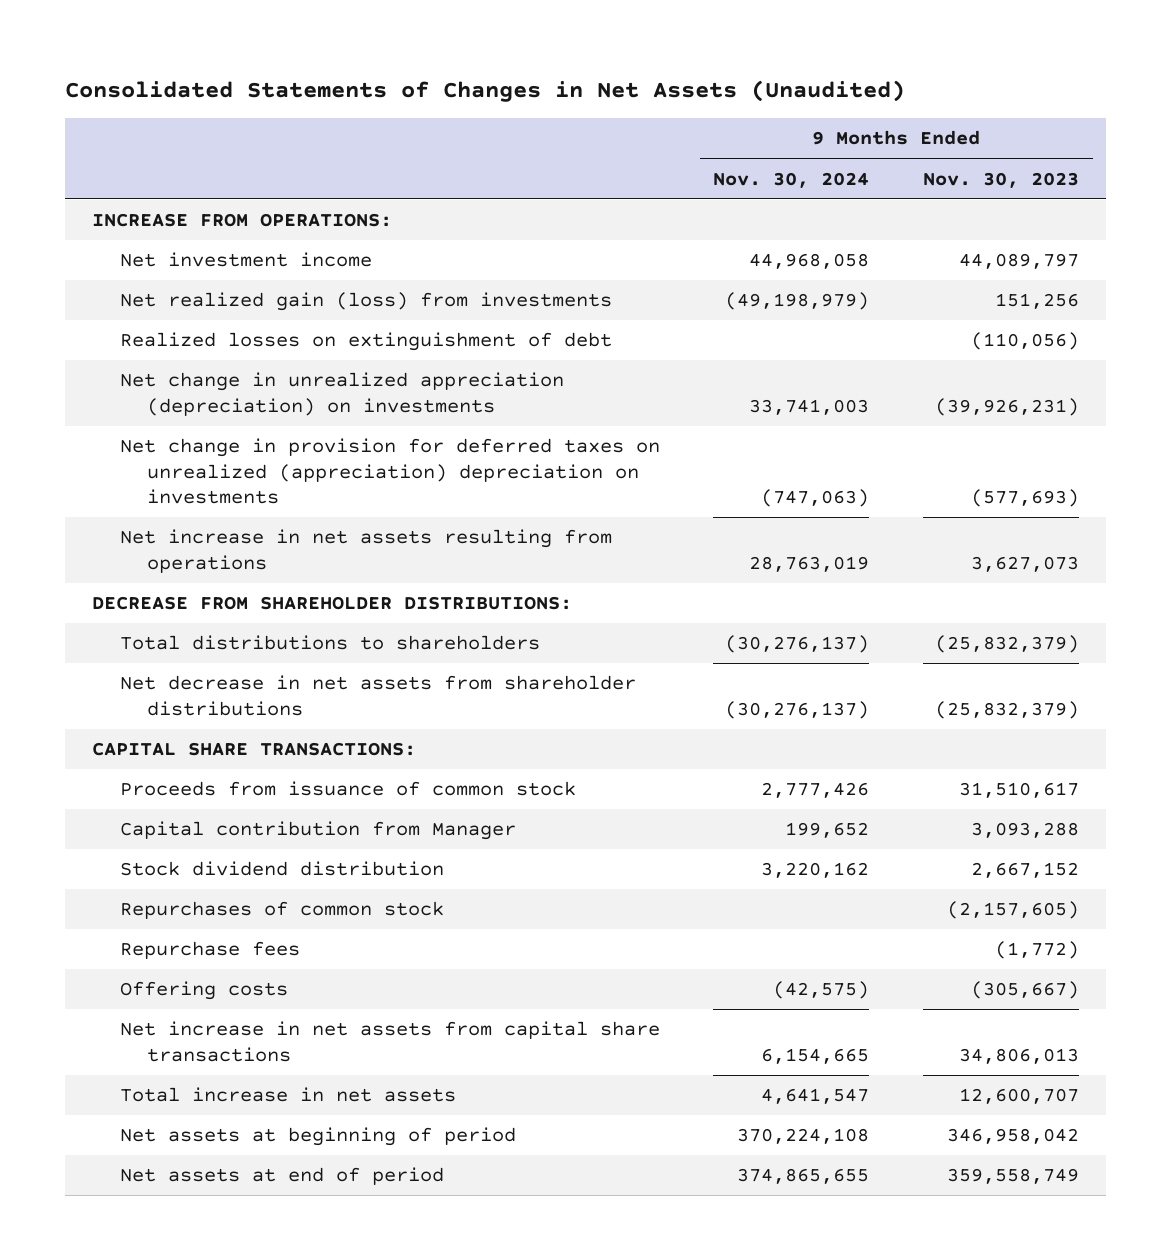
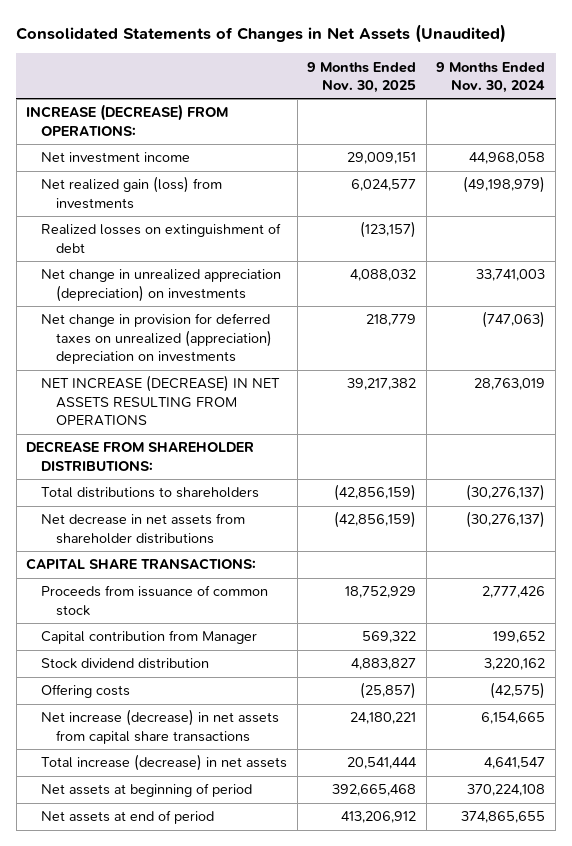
[923,171,1080,188] Nov. 30, 2023 -> none
none -> [307,61,417,93] 9 Months Ended Nov. 30, 2025
[91,213,392,228] INCREASE FROM OPERATIONS: -> [26,104,229,136] INCREASE (DECREASE) FROM OPERATIONS:
[119,529,612,573] Net increase in net assets resulting from operations -> [41,375,281,427] NET INCREASE (DECREASE) IN NET ASSETS RESULTING FROM OPERATIONS
[119,901,444,920] Repurchases of common stock -> none
[119,941,300,960] Repurchase fees -> none
[119,1021,660,1062] Net increase in net assets from capital share transactions -> [41,709,280,744] Net increase (decrease) in net assets from capital share transactions
[119,1087,456,1103] Total increase in net assets -> [41,754,288,772] Total increase (decrease) in net assets

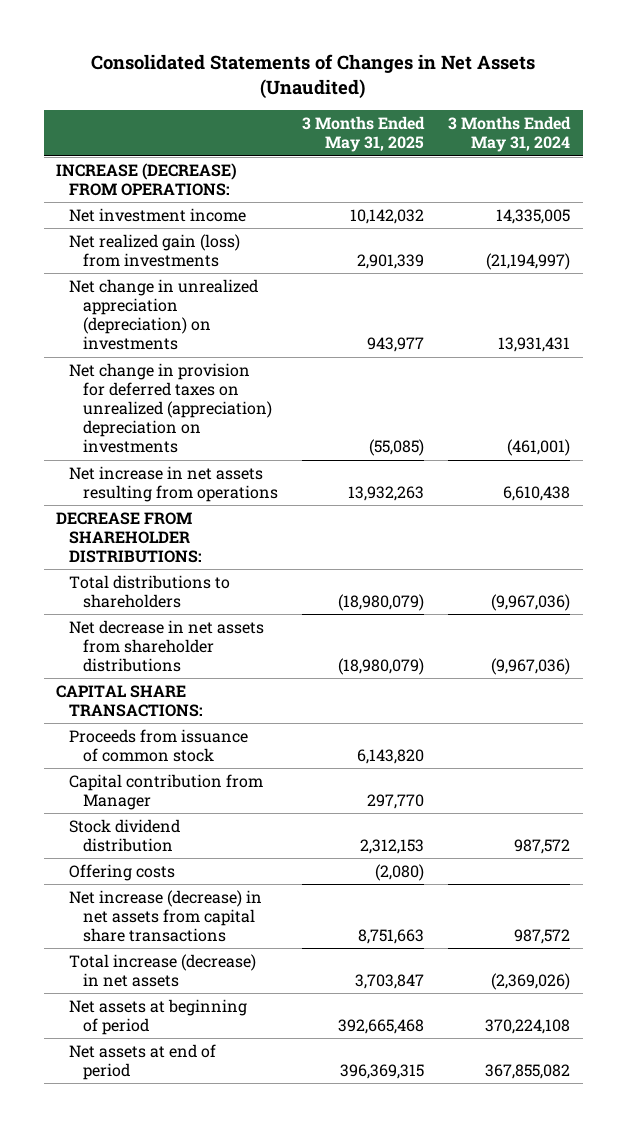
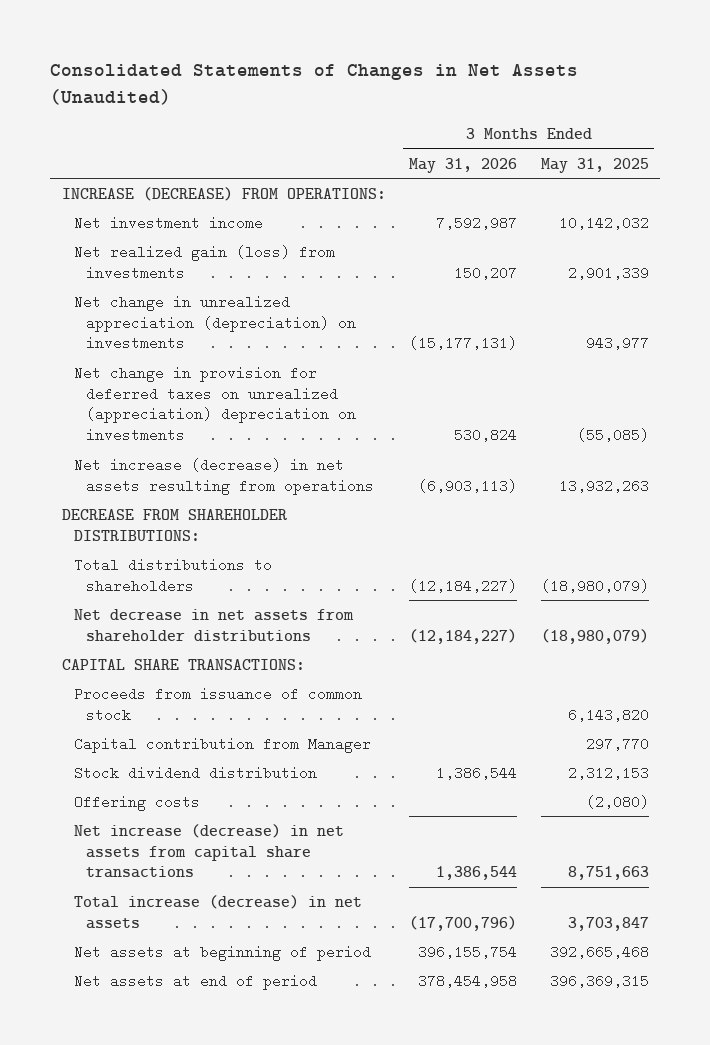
[448,116,572,153] 3 Months Ended May 31, 2024 -> none
none -> [409,157,518,173] May 31, 2026
[69,465,278,503] Net increase in net assets resulting from operations -> [74,457,375,495] Net increase (decrease) in net assets resulting from operations

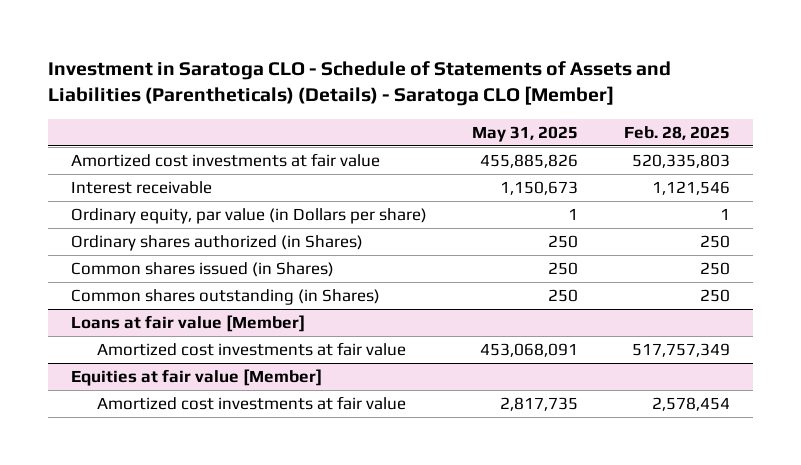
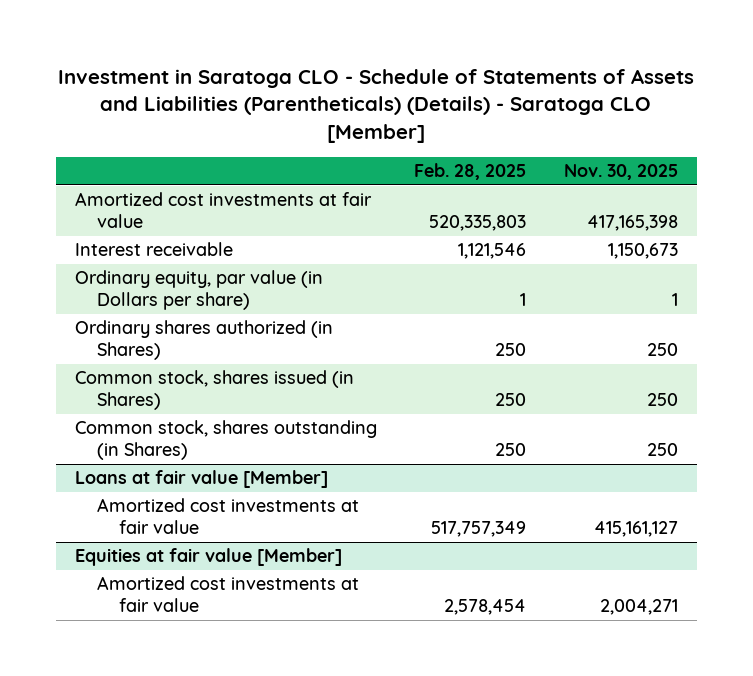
[472,125,579,142] May 31, 2025 -> none
none -> [563,164,678,181] Nov. 30, 2025
[70,262,334,278] Common shares issued (in Shares) -> [74,370,354,411] Common stock, shares issued (in Shares)
[70,289,380,306] Common shares outstanding (in Shares) -> [74,420,377,461] Common stock, shares outstanding (in Shares)

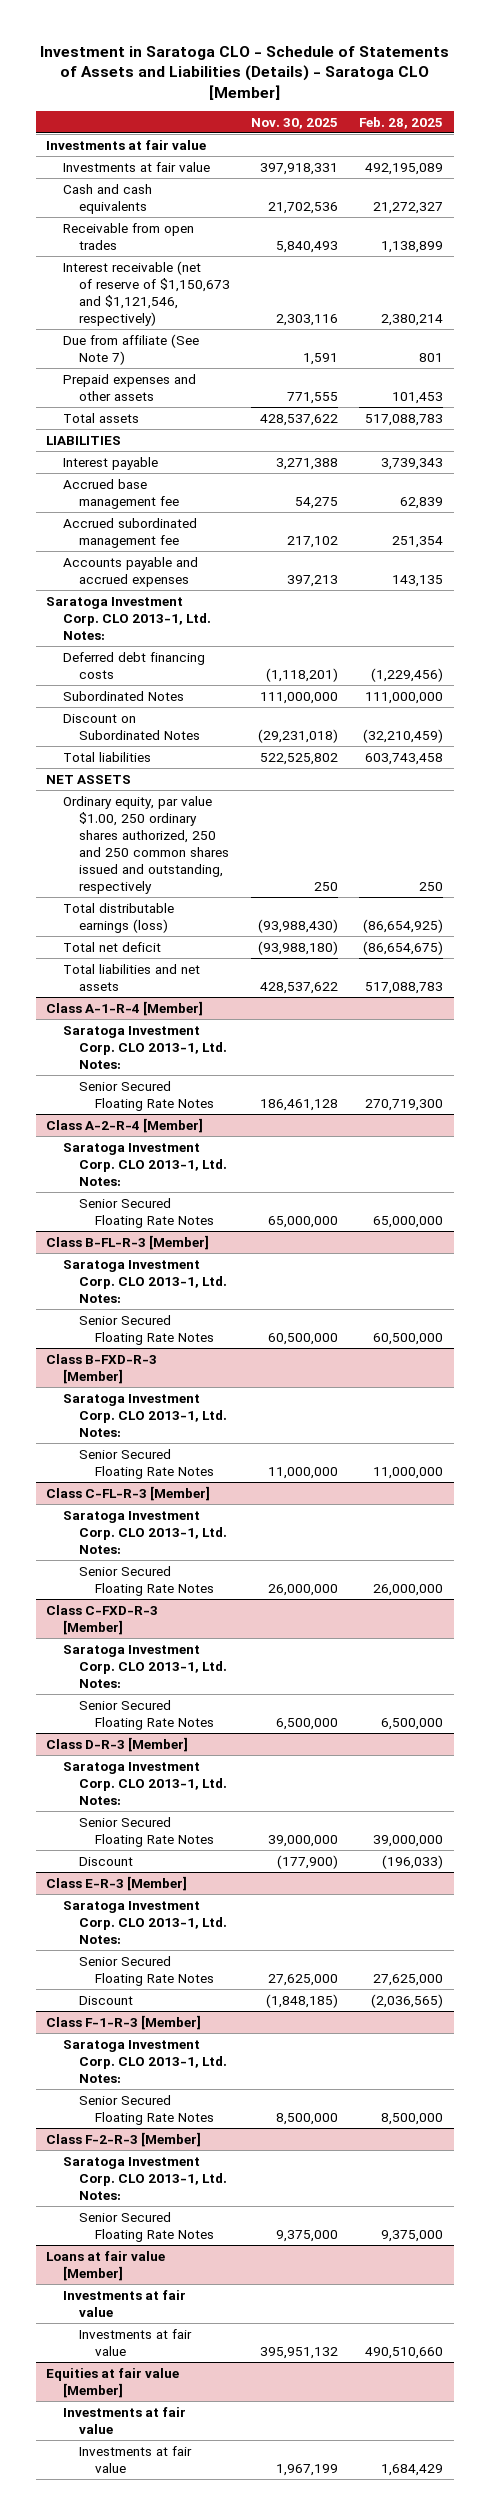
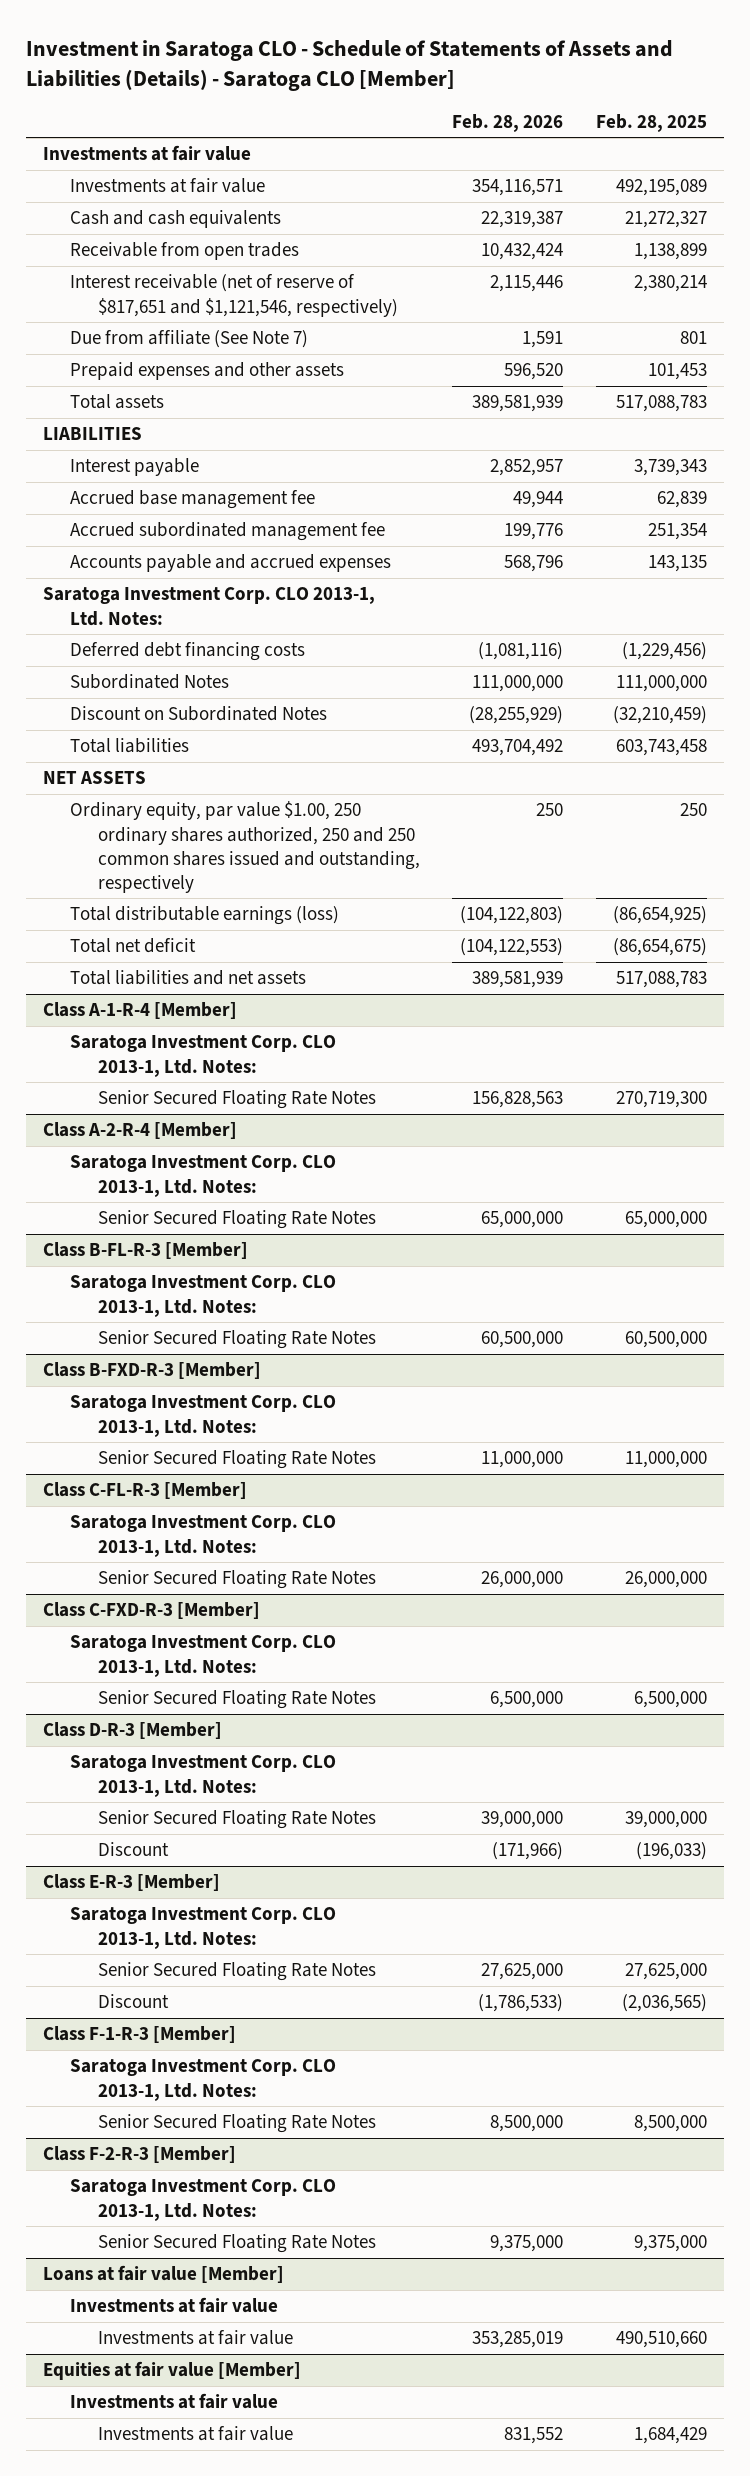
[251,117,339,129] Nov. 30, 2025 -> none
none -> [452,113,564,132] Feb. 28, 2026
[62,260,231,326] Interest receivable (net of reserve of $1,150,673 and $1,121,546, respectively) -> [70,274,398,317] Interest receivable (net of reserve of $817,651 and $1,121,546, respectively)

